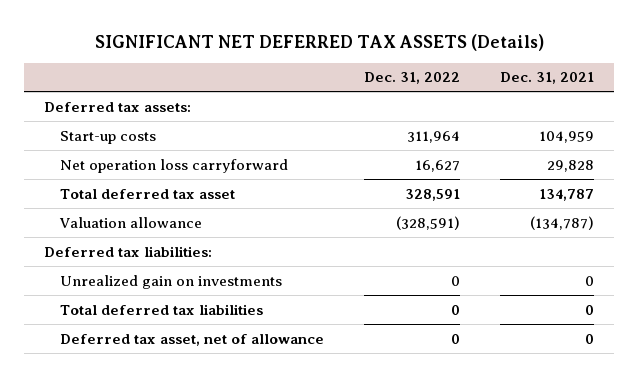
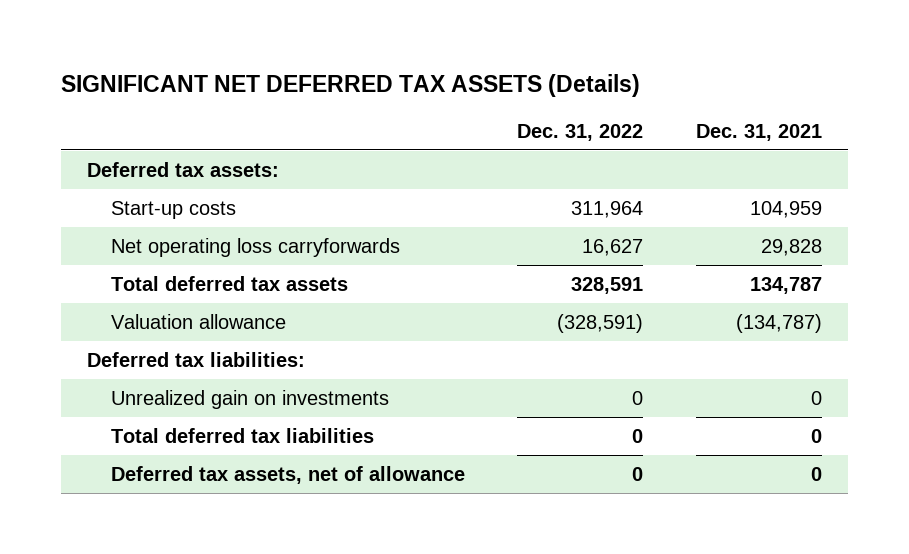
[59,158,288,173] Net operation loss carryforward -> [111,238,401,258] Net operating loss carryforwards
[59,188,235,199] Total deferred tax asset -> [111,276,349,292] Total deferred tax assets
[59,333,324,346] Deferred tax asset, net of allowance -> [111,466,466,485] Deferred tax assets, net of allowance

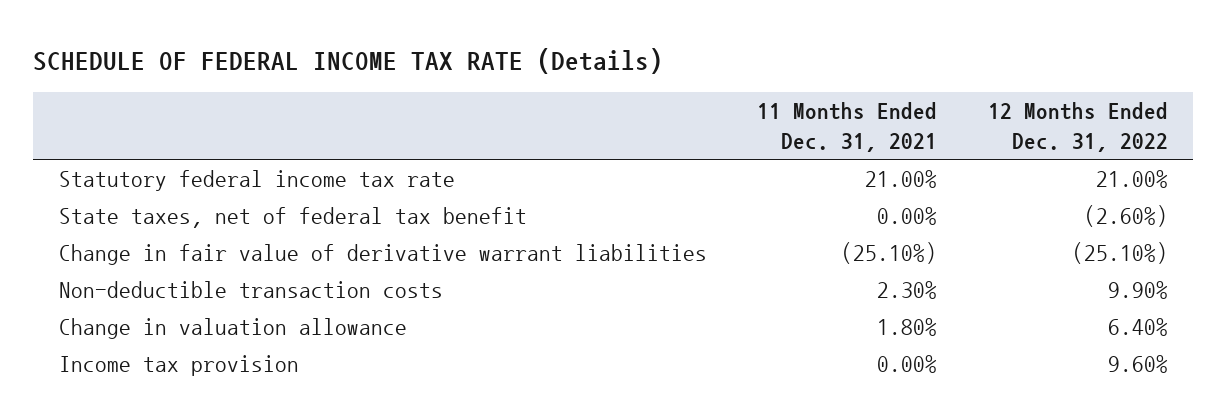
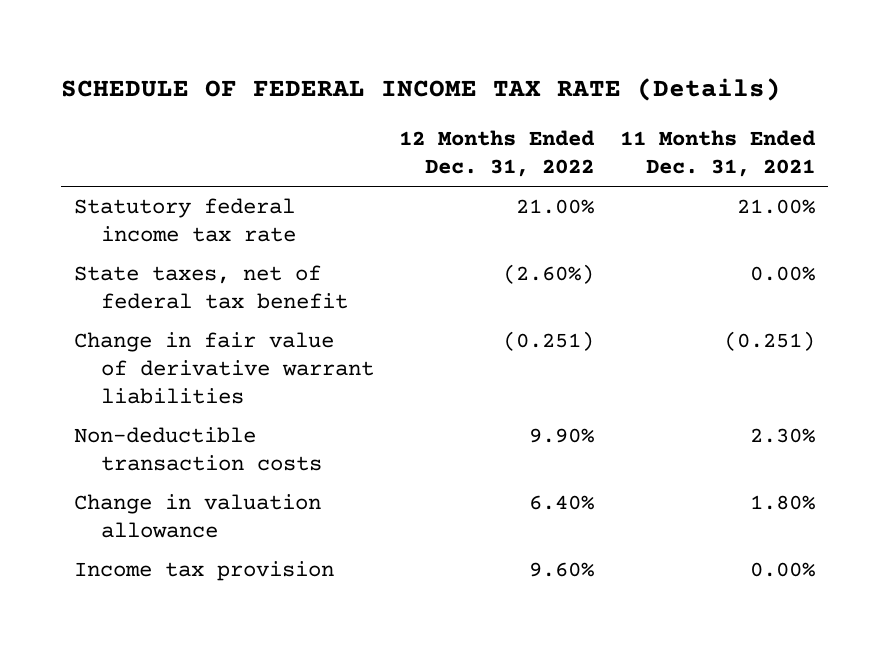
[841,241,938,264] (25.10%) -> [724,331,816,352] (0.251)
[1071,241,1168,264] (25.10%) -> [503,331,595,352] (0.251)

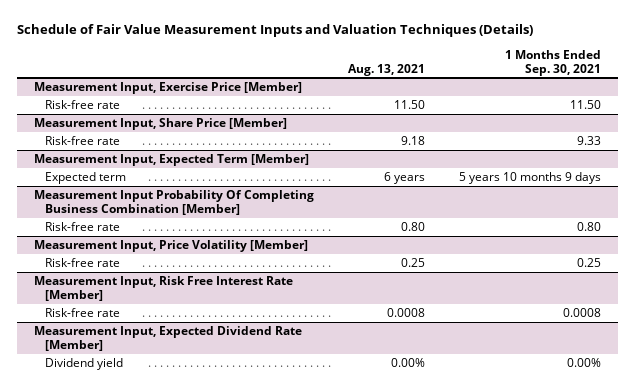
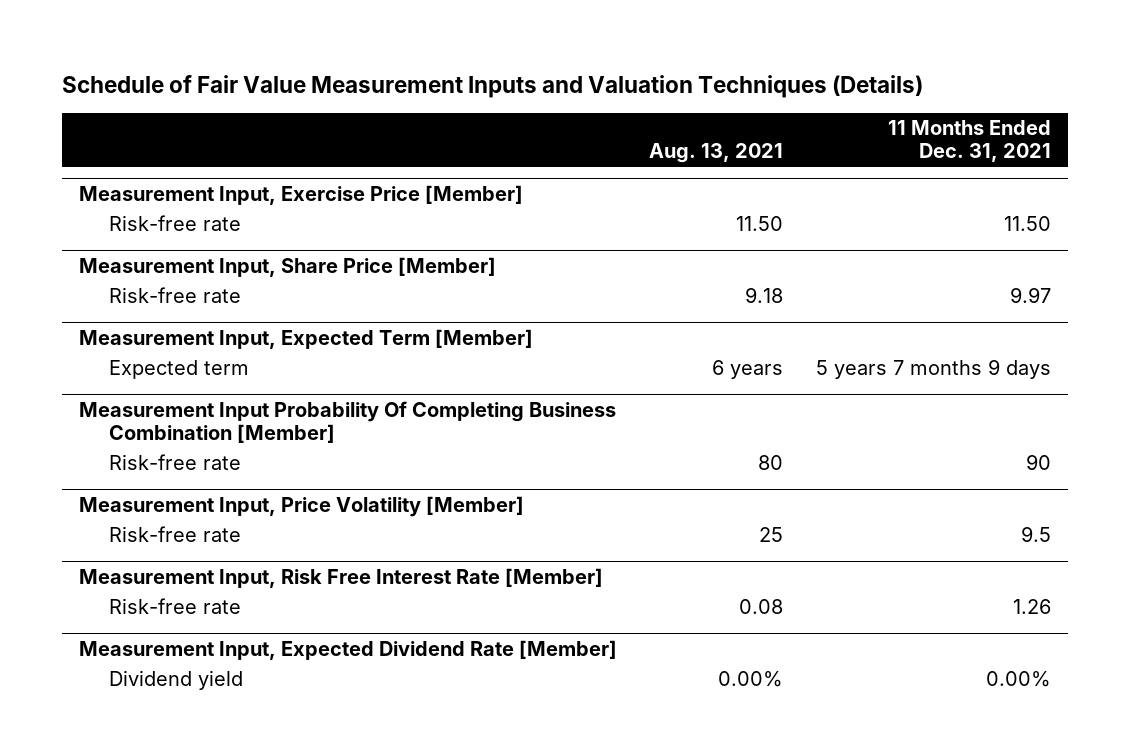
[504,49,601,76] 1 Months Ended Sep. 30, 2021 -> none
none -> [888,119,1052,163] 11 Months Ended Dec. 31, 2021
[400,221,425,231] 0.80 -> [758,455,784,471] 80
[400,257,425,267] 0.25 -> [759,527,784,543] 25
[386,307,425,317] 0.0008 -> [739,599,784,615] 0.08

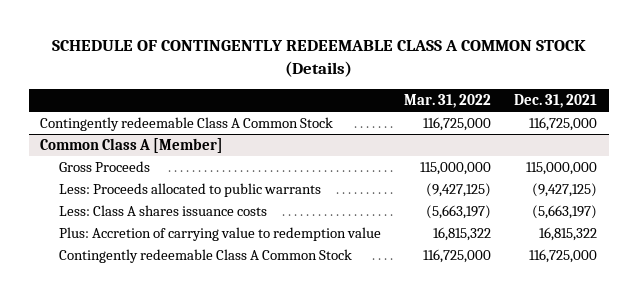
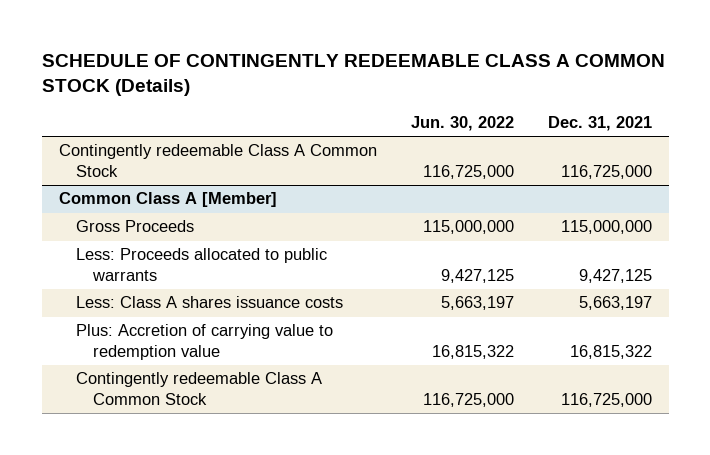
[404,94,492,109] Mar. 31, 2022 -> none
none -> [410,116,514,132] Jun. 30, 2022
[532,183,598,198] (9,427,125) -> [578,269,652,284] 9,427,125
[532,205,598,220] (5,663,197) -> [578,296,652,311] 5,663,197

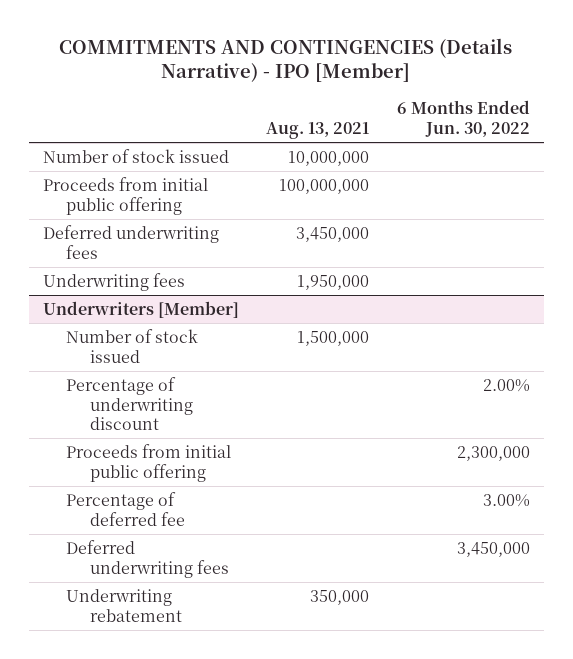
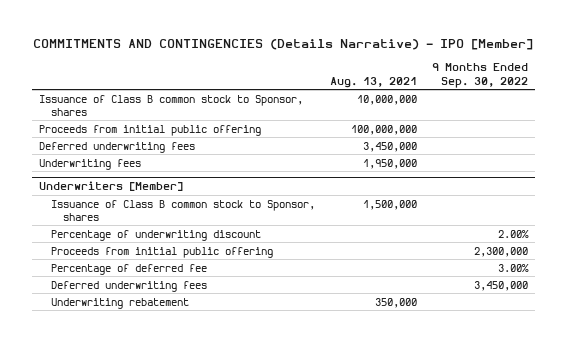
[397,100,531,137] 6 Months Ended Jun. 30, 2022 -> none
none -> [431,63,528,88] 9 Months Ended Sep. 30, 2022
[42,148,229,163] Number of stock issued -> [39,94,304,116] Issuance of Class B common stock to Sponsor, shares
[66,328,199,363] Number of stock issued -> [50,199,315,221] Issuance of Class B common stock to Sponsor, shares

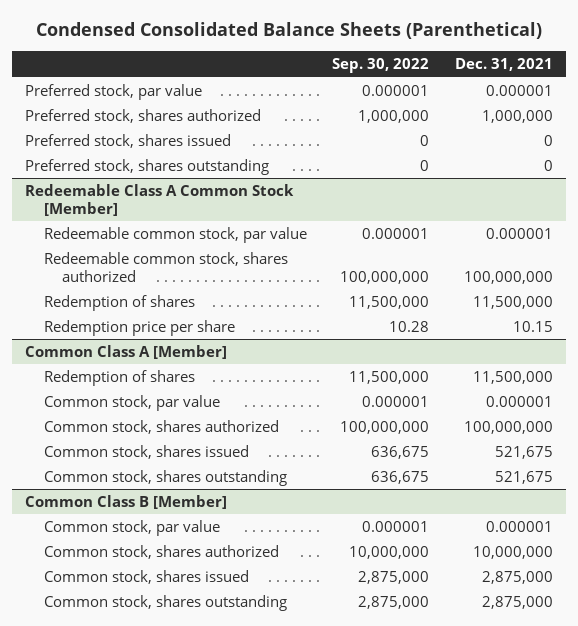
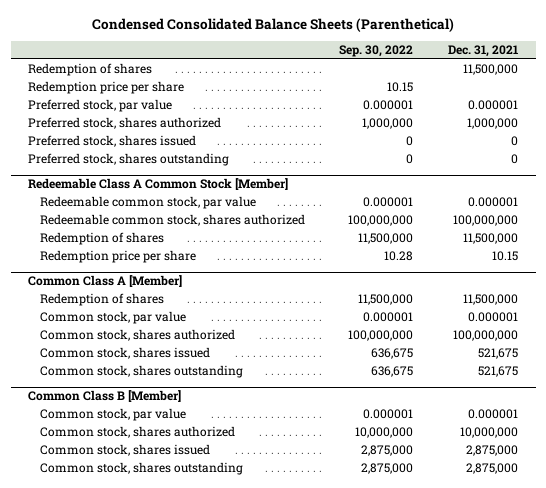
none -> [28,63,153,77] Redemption of shares
none -> [28,81,185,95] Redemption price per share

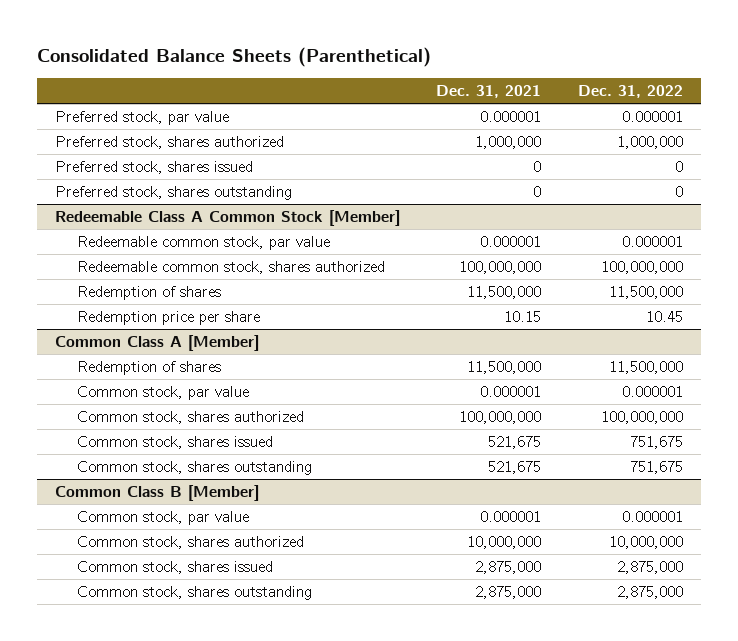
[92,18,455,33] Condensed Consolidated Balance Sheets (Parenthetical) -> [36,46,431,67] Consolidated Balance Sheets (Parenthetical)
[339,45,414,58] Sep. 30, 2022 -> none
none -> [577,85,683,99] Dec. 31, 2022
[28,63,153,77] Redemption of shares -> none
[28,81,185,95] Redemption price per share -> none

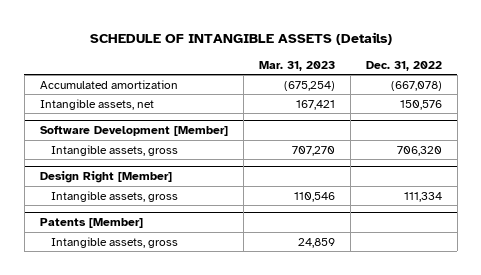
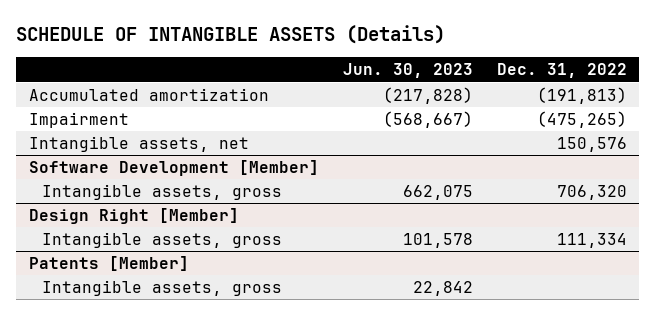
[258,60,335,71] Mar. 31, 2023 -> none
none -> [342,63,473,79] Jun. 30, 2023
[390,80,442,91] (667,078) -> [536,87,627,105] (191,813)
none -> [28,112,129,129] Impairment

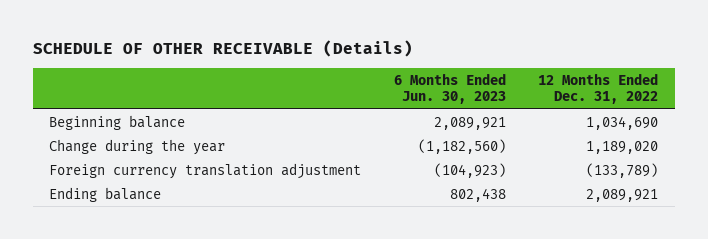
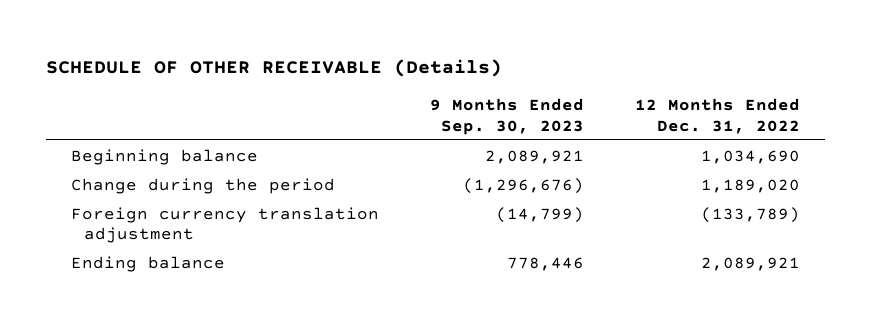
[393,72,506,105] 6 Months Ended Jun. 30, 2023 -> none
none -> [430,98,585,135] 9 Months Ended Sep. 30, 2023
[49,138,226,155] Change during the year -> [71,177,336,194] Change during the period

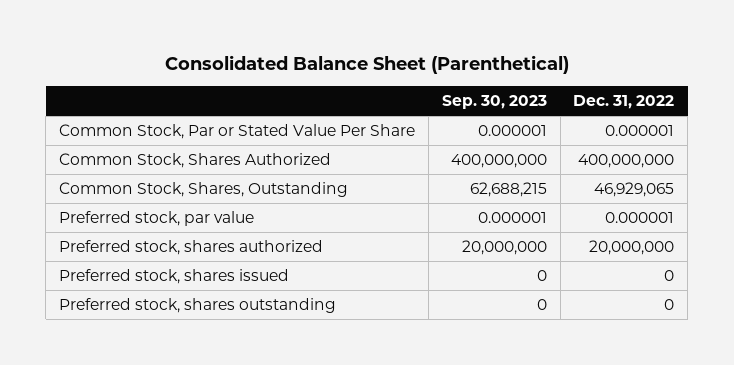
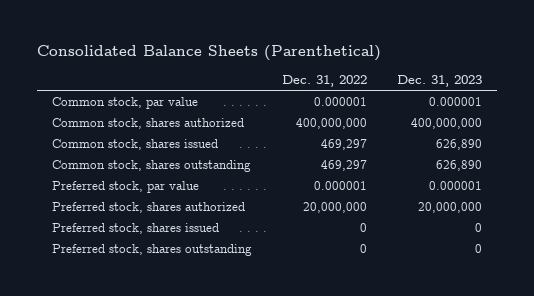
[164,55,569,75] Consolidated Balance Sheet (Parenthetical) -> [36,45,381,62] Consolidated Balance Sheets (Parenthetical)
[441,94,547,109] Sep. 30, 2023 -> none
none -> [397,74,483,87] Dec. 31, 2023
[59,124,416,140] Common Stock, Par or Stated Value Per Share -> [51,97,198,110] Common stock, par value
[59,153,332,169] Common Stock, Shares Authorized -> [51,118,244,130] Common stock, shares authorized
none -> [51,139,218,151] Common stock, shares issued
[59,182,349,198] Common Stock, Shares, Outstanding -> [51,160,251,173] Common stock, shares outstanding
[594,182,675,198] 46,929,065 -> [320,160,367,172] 469,297

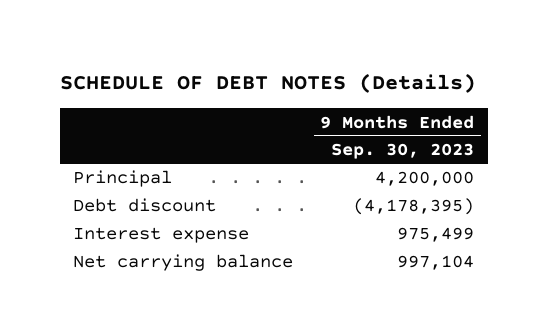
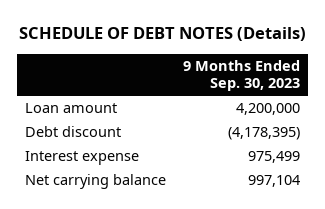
[73,170,173,188] Principal -> [25,103,118,114] Loan amount

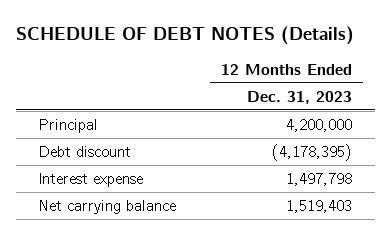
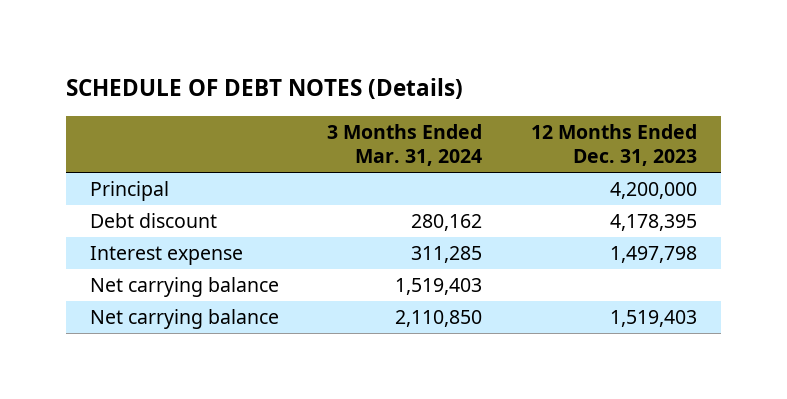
none -> [327,123,483,167] 3 Months Ended Mar. 31, 2024
[272,143,353,161] (4,178,395) -> [609,214,697,232] 4,178,395
none -> [90,277,280,298] Net carrying balance

